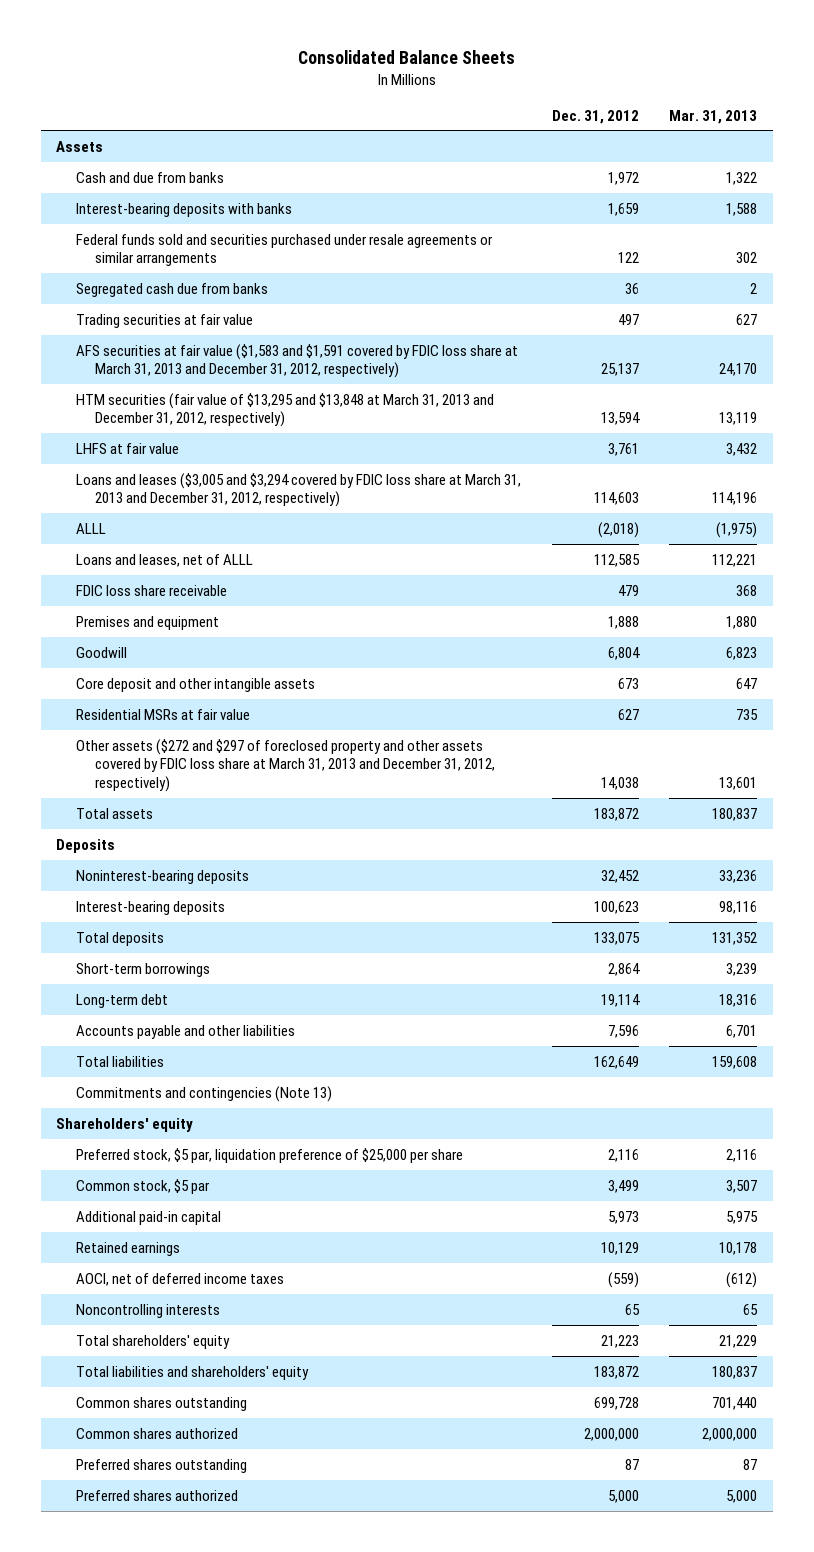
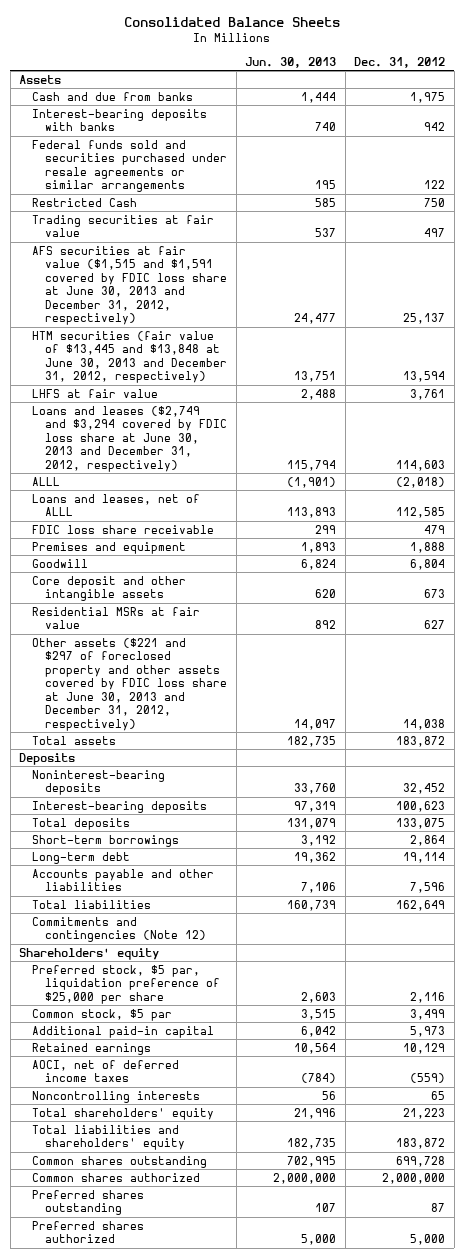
[669,109,758,124] Mar. 31, 2013 -> none
none -> [245,56,337,68] Jun. 30, 2013
[607,171,639,185] 1,972 -> [410,91,446,103] 1,975
[607,202,639,216] 1,659 -> [424,122,446,132] 942
[75,282,268,297] Segregated cash due from banks -> none
none -> [32,197,138,207] Restricted Cash
[75,343,518,379] AFS securities at fair value ($1,583 and $1,591 covered by FDIC loss share at March 31, 2013 and December 31, 2012, respectively) -> [32,245,228,326] AFS securities at fair value ($1,515 and $1,591 covered by FDIC loss share at June 30, 2013 and December 31, 2012, respectively)
[75,392,494,428] HTM securities (fair value of $13,295 and $13,848 at March 31, 2013 and December 31, 2012, respectively) -> [32,330,228,384] HTM securities (fair value of $13,445 and $13,848 at June 30, 2013 and December 31, 2012, respectively)
[75,472,521,508] Loans and leases ($3,005 and $3,294 covered by FDIC loss share at March 31, 2013 and December 31, 2012, respectively) -> [32,405,228,472] Loans and leases ($2,749 and $3,294 covered by FDIC loss share at June 30, 2013 and December 31, 2012, respectively)
[75,738,496,793] Other assets ($272 and $297 of foreclosed property and other assets covered by FDIC loss share at March 31, 2013 and December 31, 2012, respectively) -> [32,637,228,731] Other assets ($221 and $297 of foreclosed property and other assets covered by FDIC loss share at June 30, 2013 and December 31, 2012, respectively)
[75,1085,332,1102] Commitments and contingencies (Note 13) -> [32,916,207,943] Commitments and contingencies (Note 12)

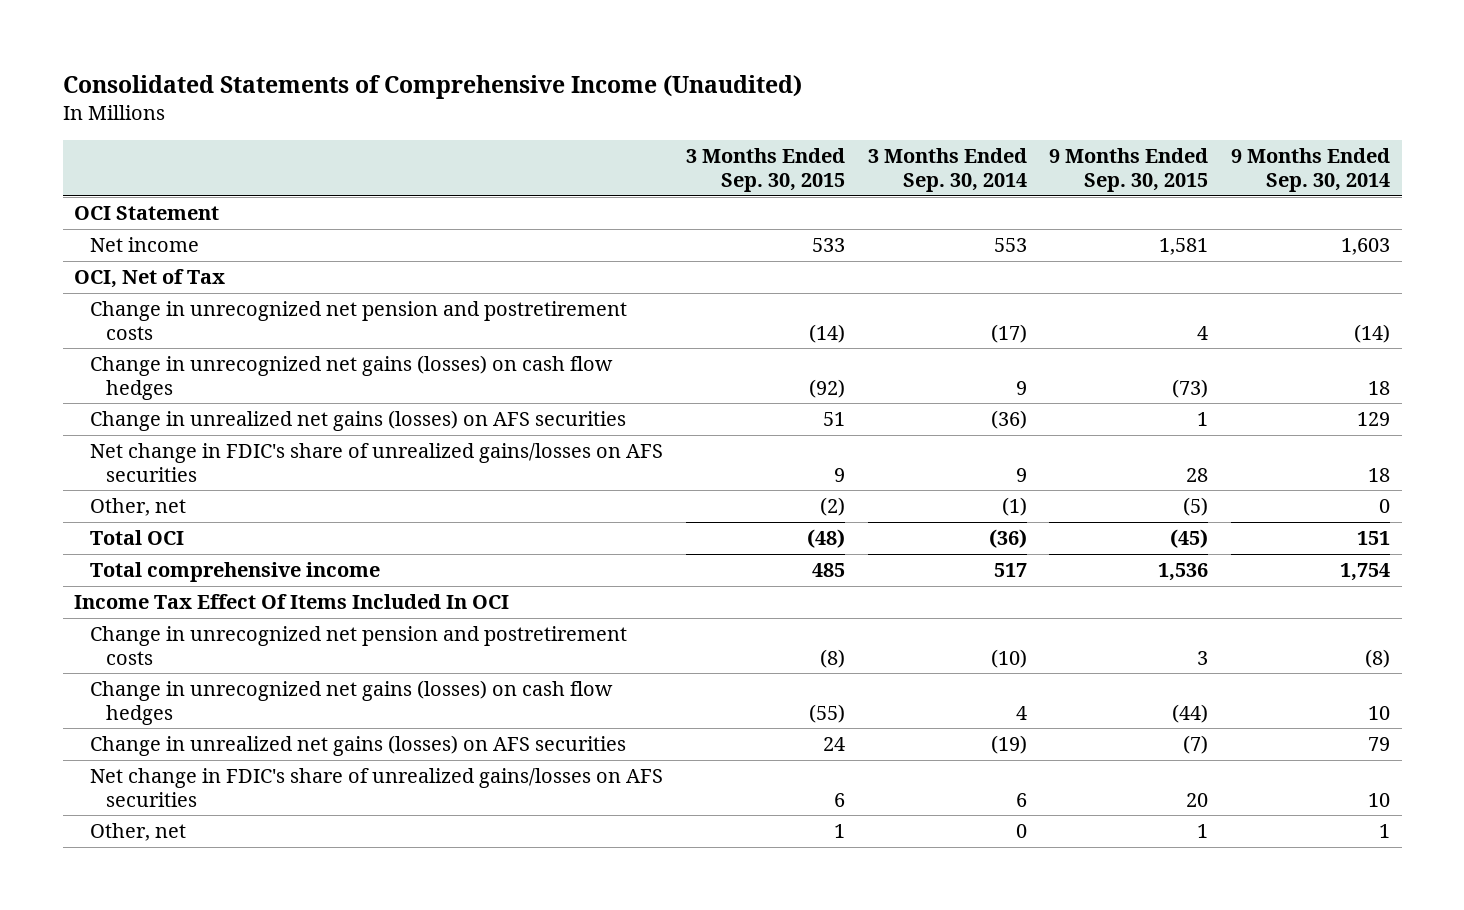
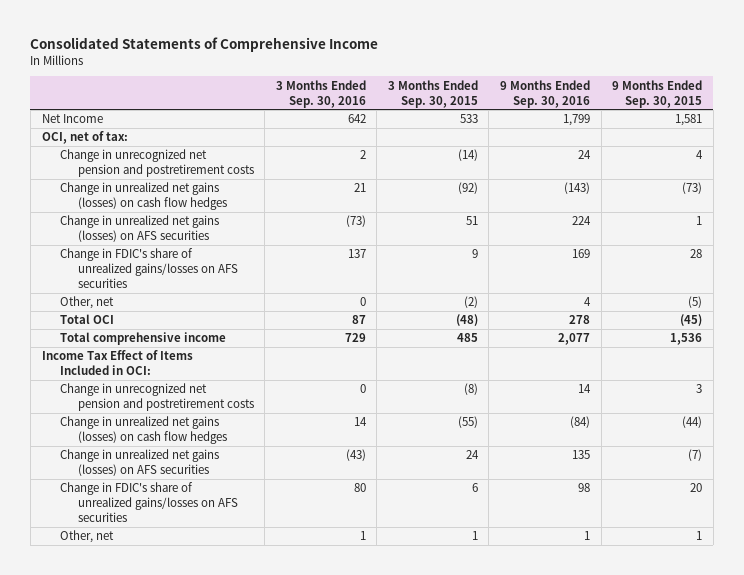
[62,75,802,100] Consolidated Statements of Comprehensive Income (Unaudited) -> [30,36,379,52] Consolidated Statements of Comprehensive Income
[867,148,1027,192] 3 Months Ended Sep. 30, 2014 -> none
[1231,148,1391,192] 9 Months Ended Sep. 30, 2014 -> none
none -> [275,79,366,108] 3 Months Ended Sep. 30, 2016
none -> [500,79,591,108] 9 Months Ended Sep. 30, 2016
[73,206,219,221] OCI Statement -> none
[89,237,199,253] Net income -> [41,114,103,124] Net Income
[73,269,225,289] OCI, Net of Tax -> [41,131,128,145] OCI, net of tax:
[89,355,613,400] Change in unrecognized net gains (losses) on cash flow hedges -> [59,182,227,211] Change in unrealized net gains (losses) on cash flow hedges
[89,443,663,482] Net change in FDIC's share of unrealized gains/losses on AFS securities -> [59,248,238,289] Change in FDIC's share of unrealized gains/losses on AFS securities
[73,594,509,610] Income Tax Effect Of Items Included In OCI -> [41,350,193,376] Income Tax Effect of Items Included in OCI:
[89,680,613,725] Change in unrecognized net gains (losses) on cash flow hedges -> [59,416,227,445] Change in unrealized net gains (losses) on cash flow hedges
[89,768,663,807] Net change in FDIC's share of unrealized gains/losses on AFS securities -> [59,482,238,523] Change in FDIC's share of unrealized gains/losses on AFS securities

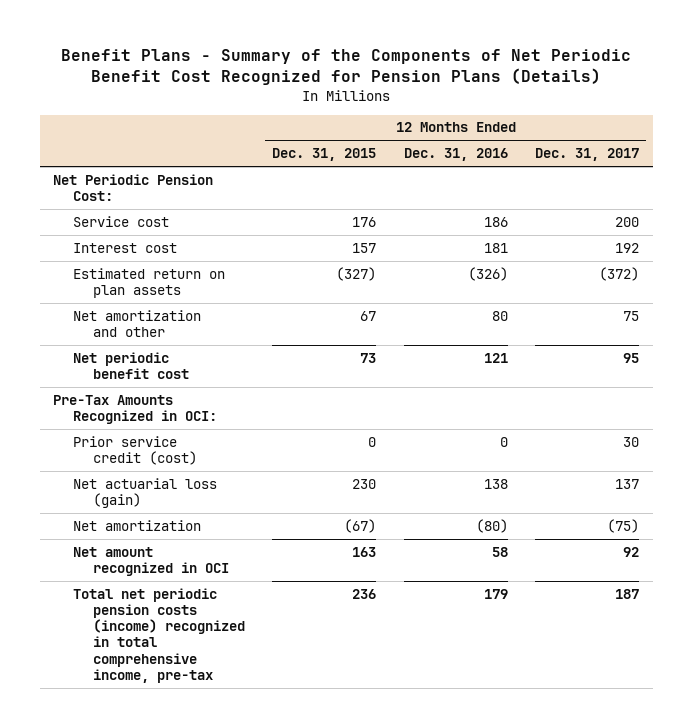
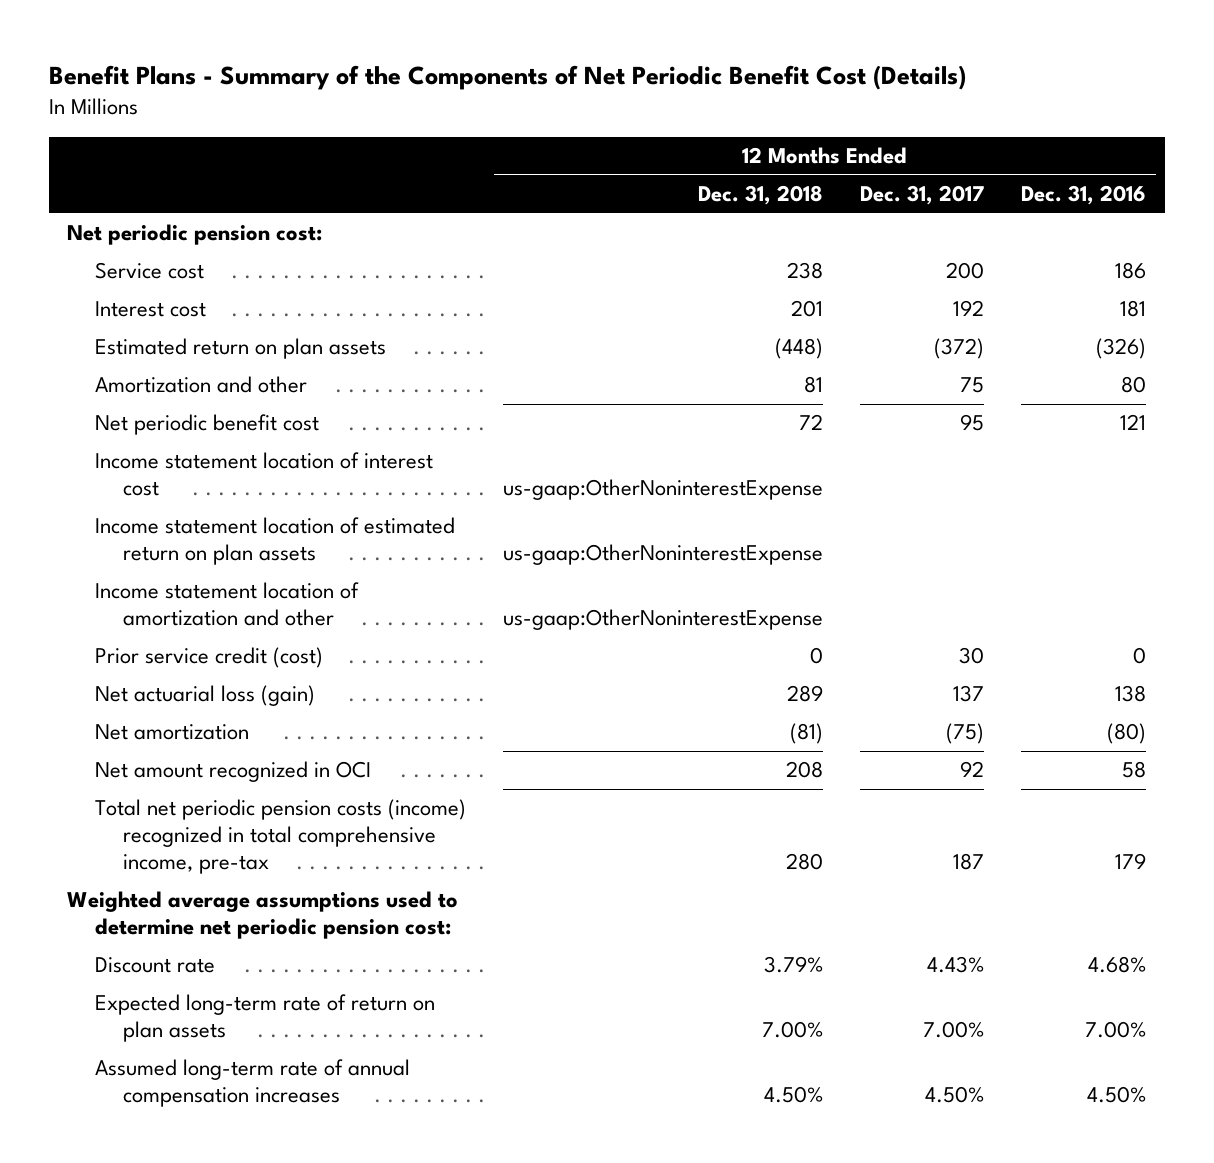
[61,48,632,86] Benefit Plans - Summary of the Components of Net Periodic Benefit Cost Recognized for Pension Plans (Details) -> [48,64,966,90] Benefit Plans - Summary of the Components of Net Periodic Benefit Cost (Details)
[272,148,377,162] Dec. 31, 2015 -> none
none -> [698,185,824,206] Dec. 31, 2018
[53,173,214,202] Net Periodic Pension Cost: -> [67,224,323,246] Net periodic pension cost:
[73,309,202,338] Net amortization and other -> [95,376,308,394] Amortization and other
[53,394,218,425] Pre-Tax Amounts Recognized in OCI: -> none
none -> [95,452,434,497] Income statement location of interest cost
none -> [95,517,456,566] Income statement location of estimated return on plan assets
none -> [95,582,360,627] Income statement location of amortization and other
none -> [67,891,459,940] Weighted average assumptions used to determine net periodic pension cost:
none -> [95,957,216,974] Discount rate
none -> [95,994,436,1043] Expected long-term rate of return on plan assets
none -> [95,1059,411,1108] Assumed long-term rate of annual compensation increases

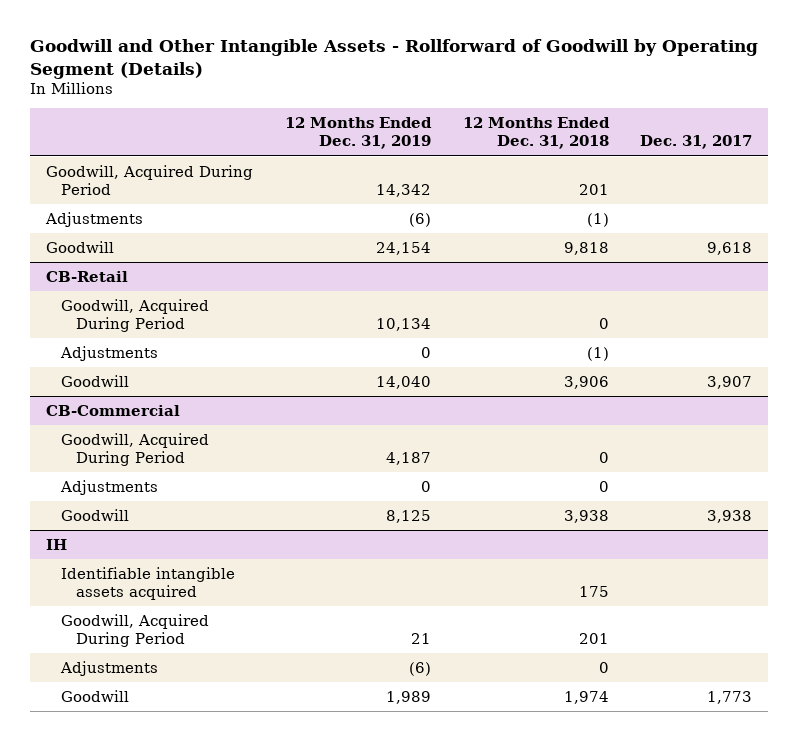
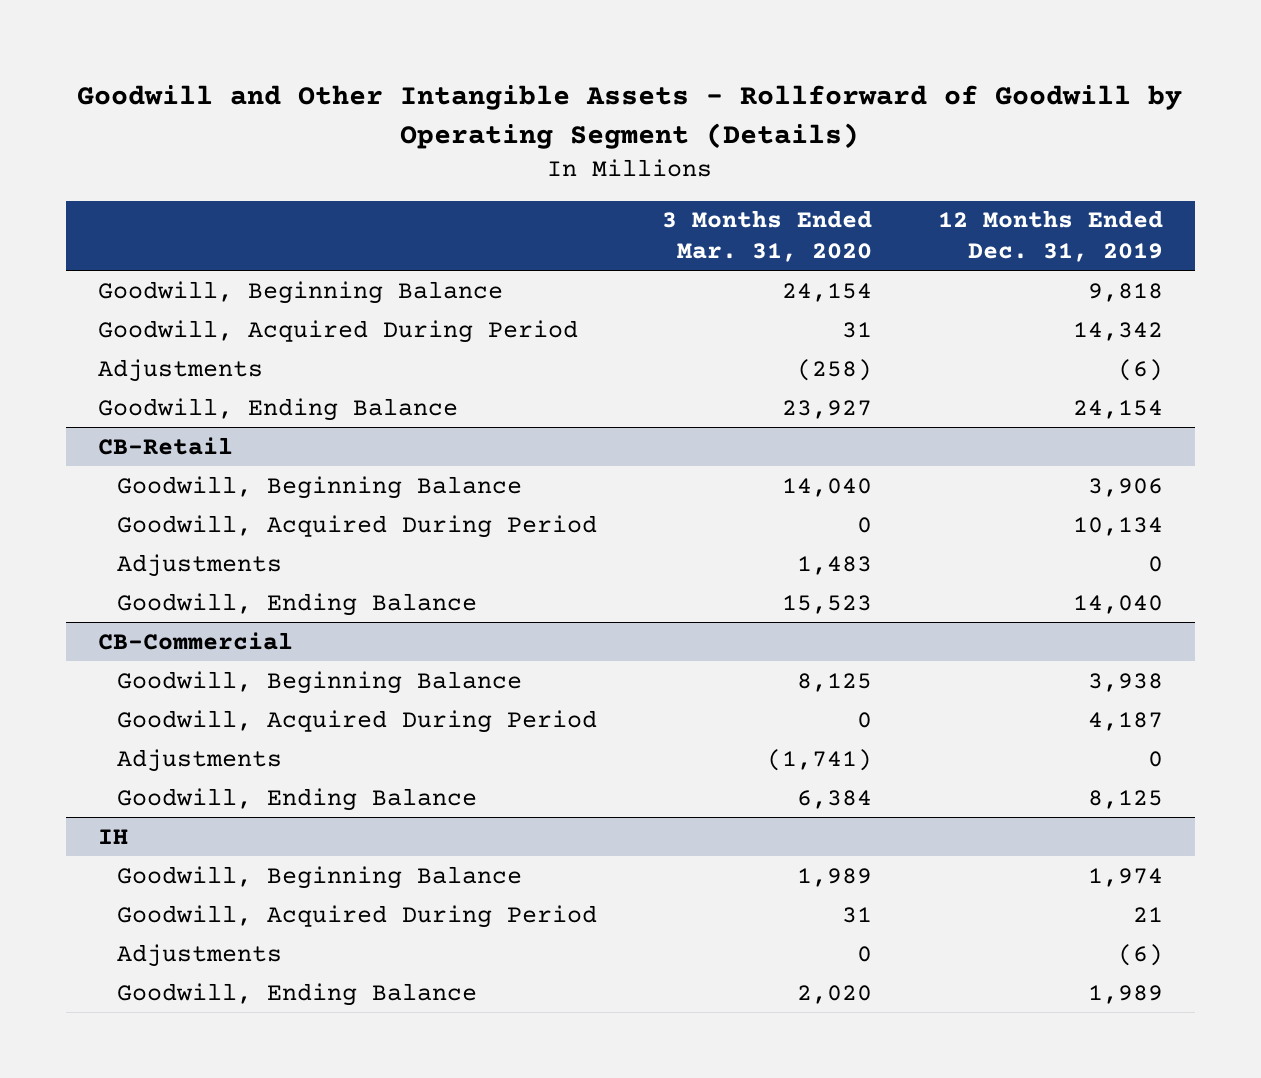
[462,117,610,150] 12 Months Ended Dec. 31, 2018 -> none
[640,135,753,150] Dec. 31, 2017 -> none
none -> [662,210,873,263] 3 Months Ended Mar. 31, 2020
none -> [98,280,504,304] Goodwill, Beginning Balance
[45,240,114,253] Goodwill -> [98,397,459,421] Goodwill, Ending Balance
none -> [117,475,523,499] Goodwill, Beginning Balance
[61,374,130,387] Goodwill -> [117,592,478,616] Goodwill, Ending Balance
none -> [117,670,523,694] Goodwill, Beginning Balance
[61,508,130,521] Goodwill -> [117,787,478,811] Goodwill, Ending Balance
[61,566,236,600] Identifiable intangible assets acquired -> none
none -> [117,865,523,889] Goodwill, Beginning Balance
[61,689,130,702] Goodwill -> [117,982,478,1006] Goodwill, Ending Balance

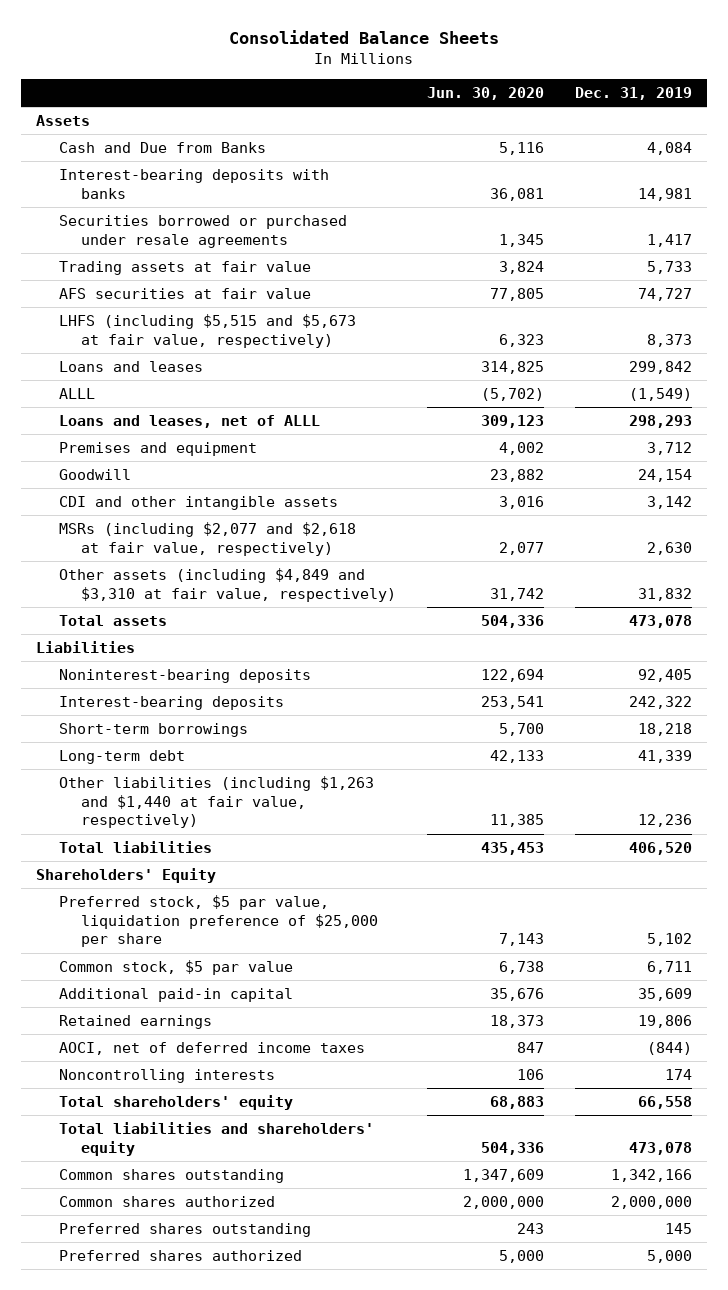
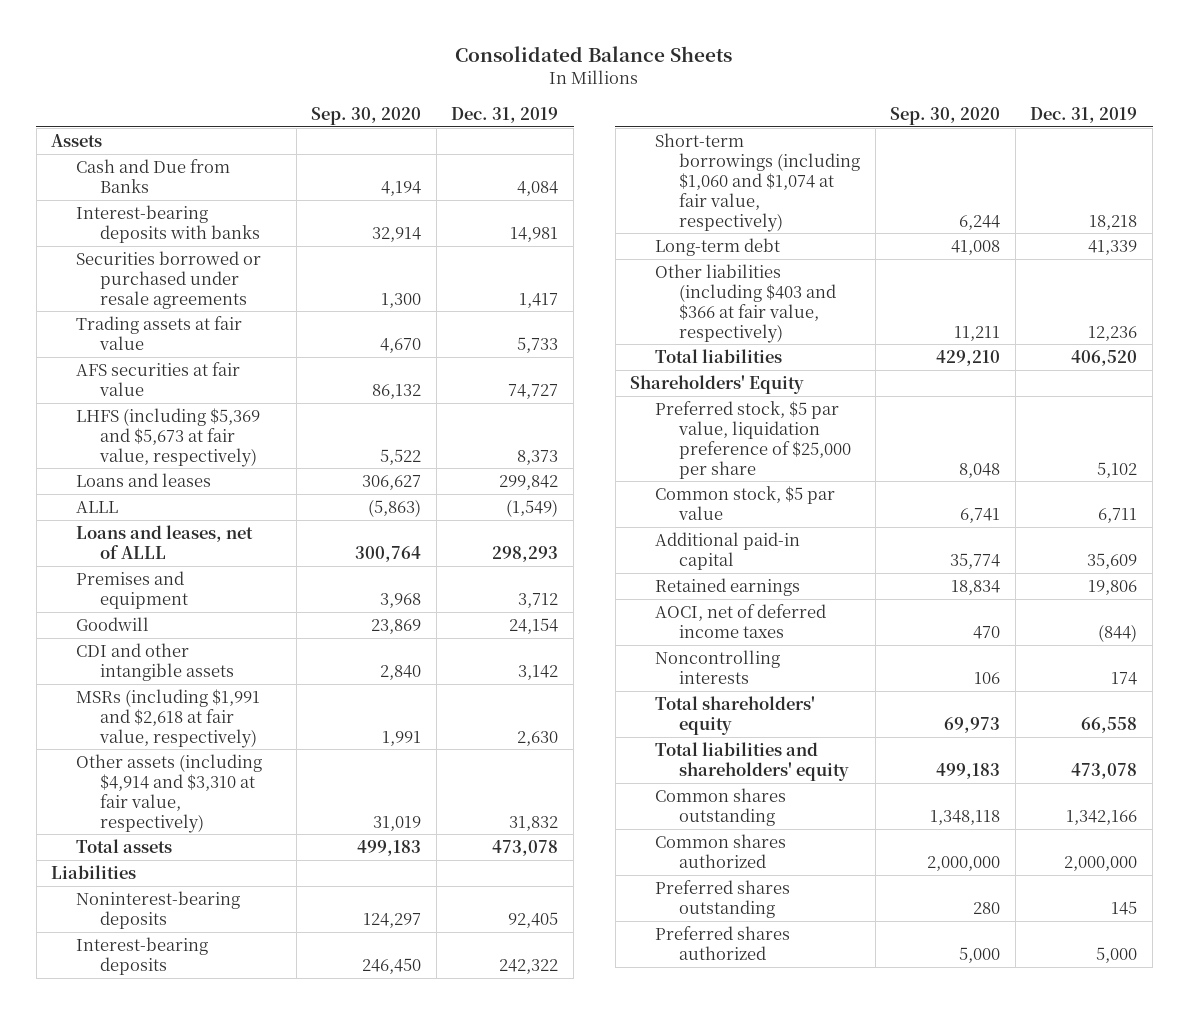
[427,86,545,100] Jun. 30, 2020 -> none
none -> [311,106,422,125] Sep. 30, 2020
[58,314,356,348] LHFS (including $5,515 and $5,673 at fair value, respectively) -> [75,407,260,467] LHFS (including $5,369 and $5,673 at fair value, respectively)
[58,522,356,556] MSRs (including $2,077 and $2,618 at fair value, respectively) -> [75,688,260,748] MSRs (including $1,991 and $2,618 at fair value, respectively)
[58,568,397,602] Other assets (including $4,849 and $3,310 at fair value, respectively) -> [75,753,262,833] Other assets (including $4,914 and $3,310 at fair value, respectively)
[58,723,248,738] Short-term borrowings -> [654,132,861,232] Short-term borrowings (including $1,060 and $1,074 at fair value, respectively)
[58,776,374,829] Other liabilities (including $1,263 and $1,440 at fair value, respectively) -> [654,263,837,343] Other liabilities (including $403 and $366 at fair value, respectively)

